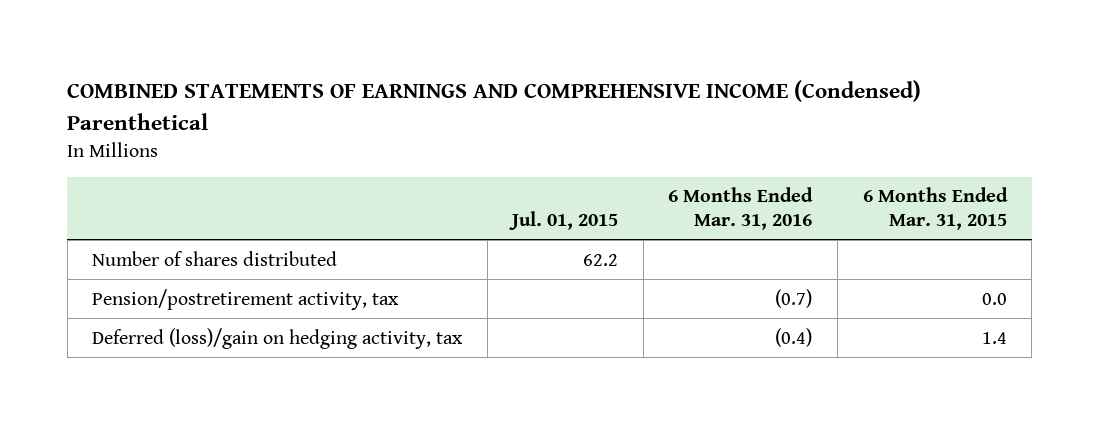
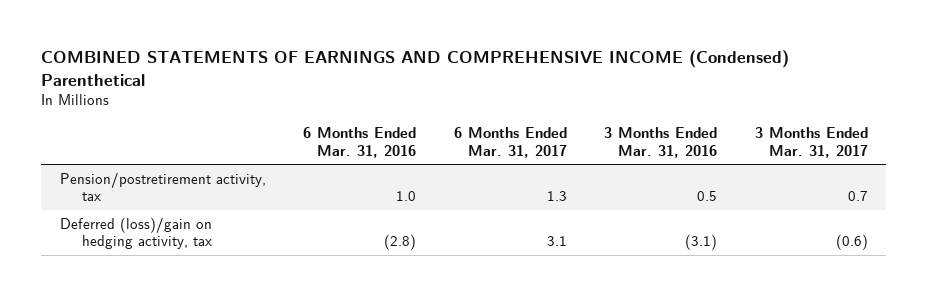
[509,211,619,231] Jul. 01, 2015 -> none
[862,187,1008,231] 6 Months Ended Mar. 31, 2015 -> none
none -> [453,127,567,158] 6 Months Ended Mar. 31, 2017
none -> [604,127,718,158] 3 Months Ended Mar. 31, 2016
none -> [754,127,868,158] 3 Months Ended Mar. 31, 2017
[92,250,338,266] Number of shares distributed -> none
[775,288,813,308] (0.7) -> [396,191,417,202] 1.0
[775,327,813,347] (0.4) -> [384,234,417,251] (2.8)

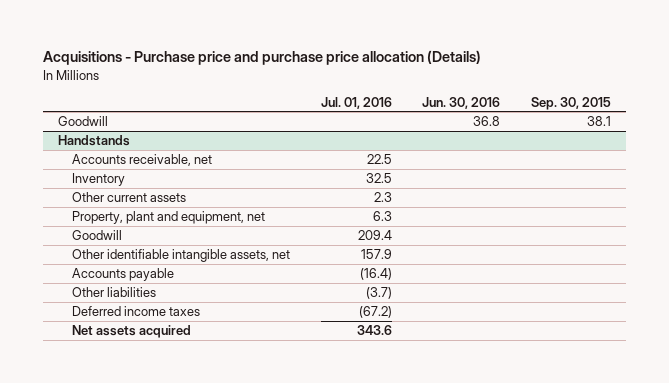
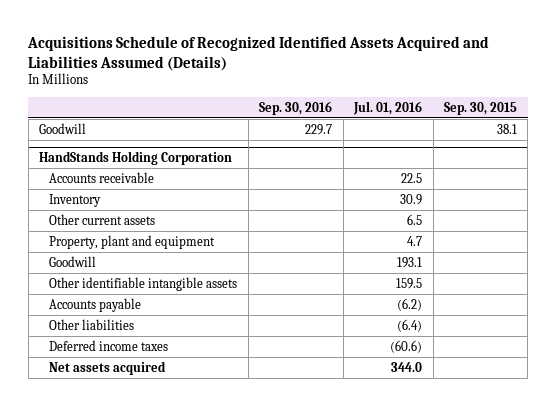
[42,50,481,66] Acquisitions - Purchase price and purchase price allocation (Details) -> [27,35,490,71] Acquisitions Schedule of Recognized Identified Assets Acquired and Liabilities Assumed (Details)
[422,96,501,109] Jun. 30, 2016 -> none
none -> [259,100,333,115] Sep. 30, 2016
[58,135,131,147] Handstands -> [39,151,233,166] HandStands Holding Corporation
[71,154,212,167] Accounts receivable, net -> [49,171,155,183] Accounts receivable
[365,173,392,184] 32.5 -> [400,193,423,205] 30.9
[373,192,392,203] 2.3 -> [407,213,423,225] 6.5
[71,211,265,225] Property, plant and equipment, net -> [49,234,216,249] Property, plant and equipment
[372,211,392,222] 6.3 -> [407,235,423,246] 4.7
[357,230,392,241] 209.4 -> [397,256,423,268] 193.1
[71,249,290,263] Other identifiable intangible assets, net -> [49,276,238,291] Other identifiable intangible assets
[360,249,392,260] 157.9 -> [396,277,423,289] 159.5
[359,268,392,281] (16.4) -> [397,297,423,311] (6.2)
[365,287,392,300] (3.7) -> [397,318,423,332] (6.4)
[358,306,392,319] (67.2) -> [390,339,423,353] (60.6)
[356,325,392,336] 343.6 -> [391,361,423,372] 344.0

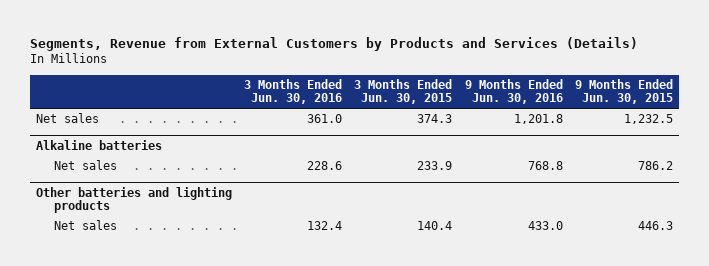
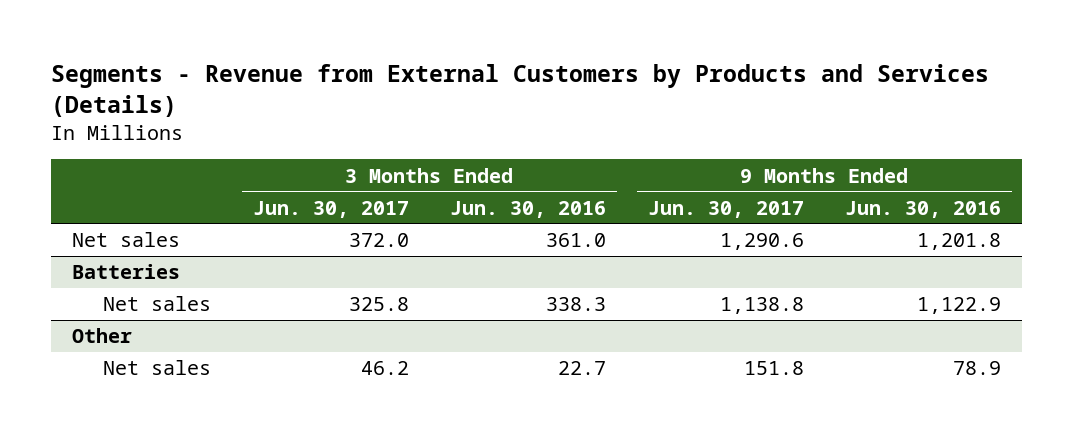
[30,37,639,52] Segments, Revenue from External Customers by Products and Services (Details) -> [51,64,990,117] Segments - Revenue from External Customers by Products and Services (Details)
[354,78,453,105] 3 Months Ended Jun. 30, 2015 -> none
[574,78,673,105] 9 Months Ended Jun. 30, 2015 -> none
none -> [252,200,409,218] Jun. 30, 2017
none -> [647,200,804,218] Jun. 30, 2017
[36,139,163,150] Alkaline batteries -> [72,264,181,280] Batteries
[307,161,343,171] 228.6 -> [546,297,607,312] 338.3
[527,161,563,171] 768.8 -> [917,297,1002,315] 1,122.9
[36,186,233,214] Other batteries and lighting products -> [72,328,133,344] Other
[307,221,343,231] 132.4 -> [558,361,607,376] 22.7
[527,221,563,231] 433.0 -> [953,361,1002,376] 78.9

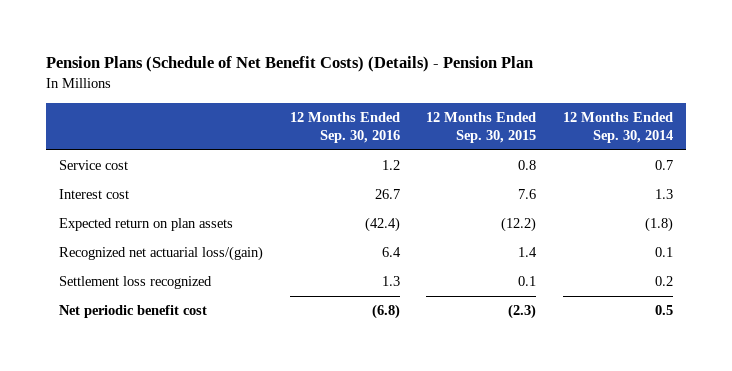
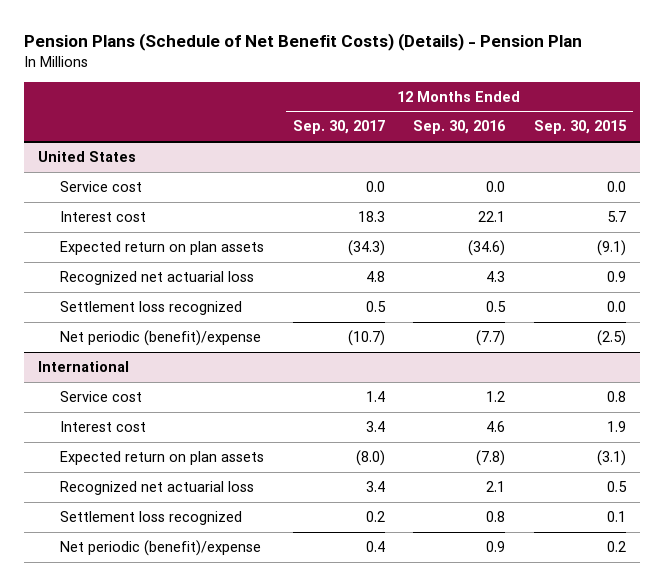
[562,112,673,143] 12 Months Ended Sep. 30, 2014 -> none
none -> [292,120,385,135] Sep. 30, 2017
none -> [38,151,137,163] United States
none -> [60,181,143,193] Service cost
none -> [60,211,147,223] Interest cost
none -> [60,241,265,256] Expected return on plan assets
none -> [60,271,255,286] Recognized net actuarial loss
none -> [60,301,243,316] Settlement loss recognized
none -> [60,330,262,347] Net periodic (benefit)/expense
none -> [38,361,130,373] International
[374,189,400,200] 26.7 -> [486,421,506,433] 4.6
[518,189,537,200] 7.6 -> [606,421,626,433] 1.9
[364,217,400,233] (42.4) -> [476,450,506,467] (7.8)
[501,217,537,233] (12.2) -> [596,450,626,467] (3.1)
[59,246,264,262] Recognized net actuarial loss/(gain) -> [60,481,255,496] Recognized net actuarial loss
[381,247,401,258] 6.4 -> [486,481,506,493] 2.1
[518,247,538,258] 1.4 -> [606,481,627,493] 0.5
[381,276,400,287] 1.3 -> [486,511,506,523] 0.8
[59,305,208,319] Net periodic benefit cost -> [60,540,262,557] Net periodic (benefit)/expense
[371,304,400,320] (6.8) -> [486,541,506,553] 0.9
[508,304,537,320] (2.3) -> [606,541,626,553] 0.2

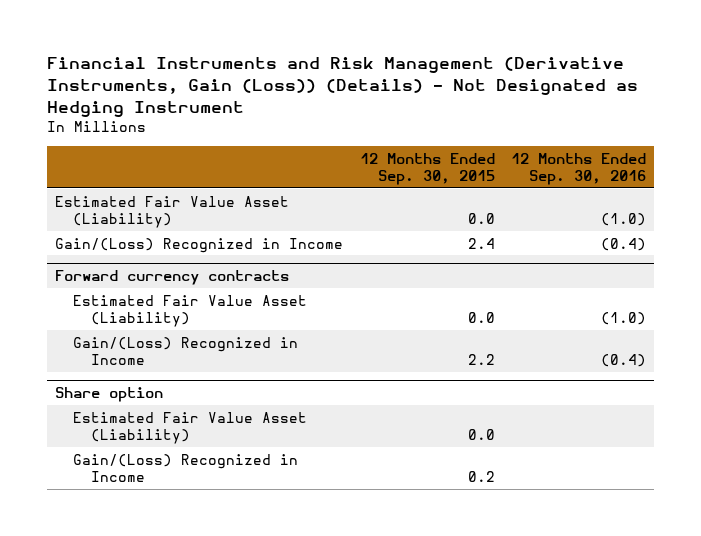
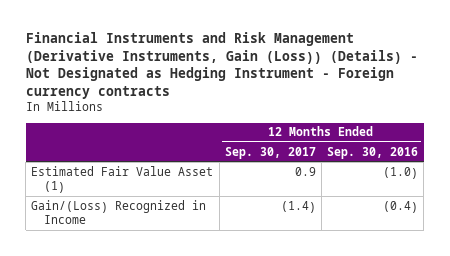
[47,57,639,117] Financial Instruments and Risk Management (Derivative Instruments, Gain (Loss)) (Details) - Not Designated as Hedging Instrument -> [25,32,418,99] Financial Instruments and Risk Management (Derivative Instruments, Gain (Loss)) (Details) - Not Designated as Hedging Instrument - Foreign currency contracts
[359,152,495,185] 12 Months Ended Sep. 30, 2015 -> none
none -> [224,146,316,159] Sep. 30, 2017
[55,237,344,253] Gain/(Loss) Recognized in Income -> none
[55,270,290,286] Forward currency contracts -> none
[73,294,308,327] Estimated Fair Value Asset (Liability) -> none
[55,195,290,228] Estimated Fair Value Asset (Liability) -> [31,165,214,194] Estimated Fair Value Asset (1)
[55,387,164,403] Share option -> none
[73,411,308,444] Estimated Fair Value Asset (Liability) -> none
[73,453,299,482] Gain/(Loss) Recognized in Income -> none

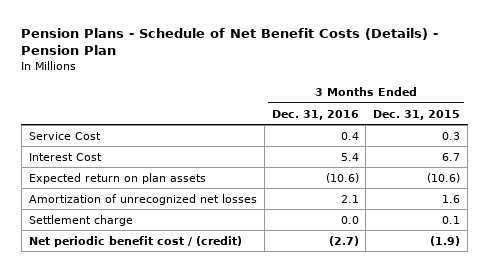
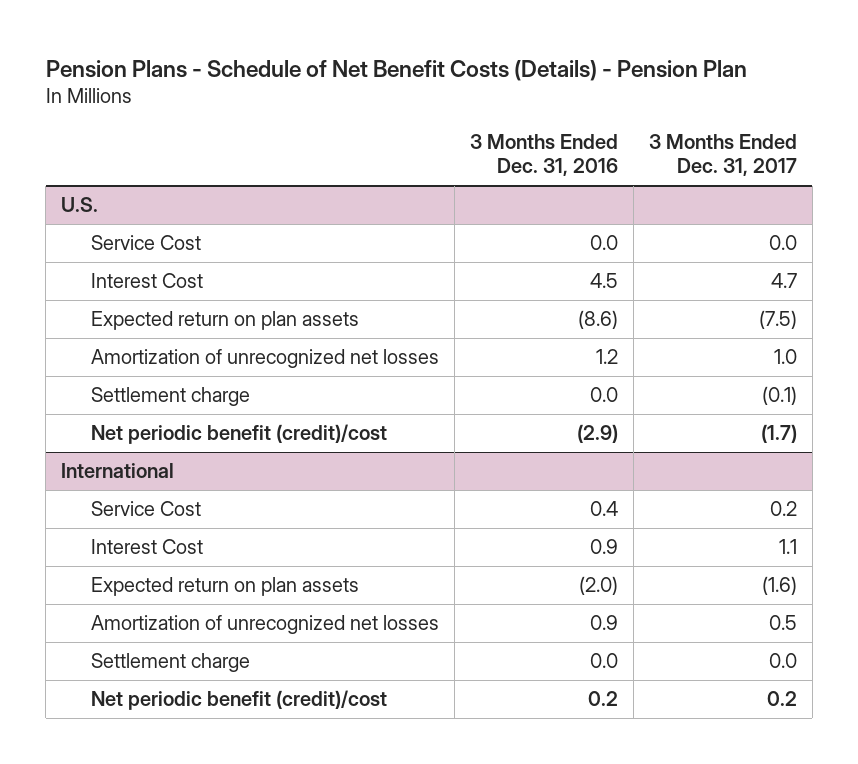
[373,109,461,120] Dec. 31, 2015 -> none
none -> [649,134,798,177] 3 Months Ended Dec. 31, 2017
none -> [61,197,99,213] U.S.
none -> [91,235,202,251] Service Cost
none -> [91,273,204,289] Interest Cost
none -> [91,311,360,331] Expected return on plan assets
none -> [91,349,440,369] Amortization of unrecognized net losses
none -> [91,387,251,407] Settlement charge
none -> [91,424,388,445] Net periodic benefit (credit)/cost
none -> [61,463,175,479] International
[340,152,359,161] 5.4 -> [590,539,619,555] 0.9
[325,172,359,183] (10.6) -> [579,576,619,596] (2.0)
[340,194,359,203] 2.1 -> [590,615,619,631] 0.9
[28,235,242,247] Net periodic benefit cost / (credit) -> [91,690,388,711] Net periodic benefit (credit)/cost
[328,235,359,246] (2.7) -> [588,691,619,707] 0.2

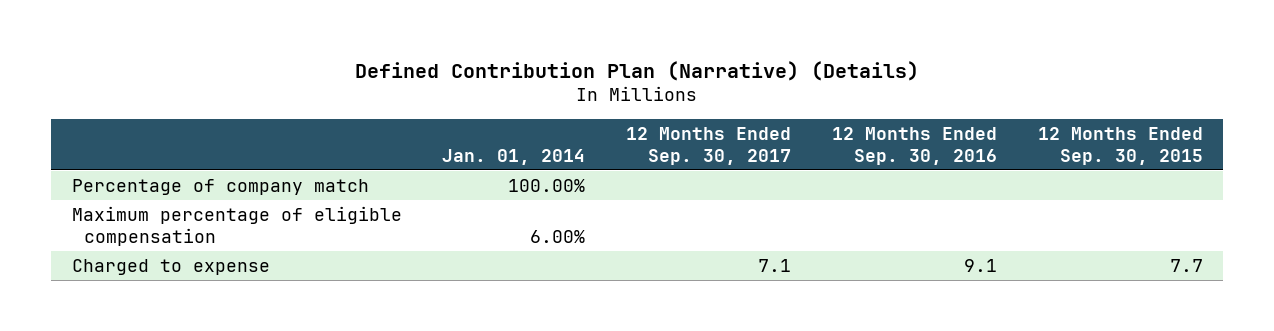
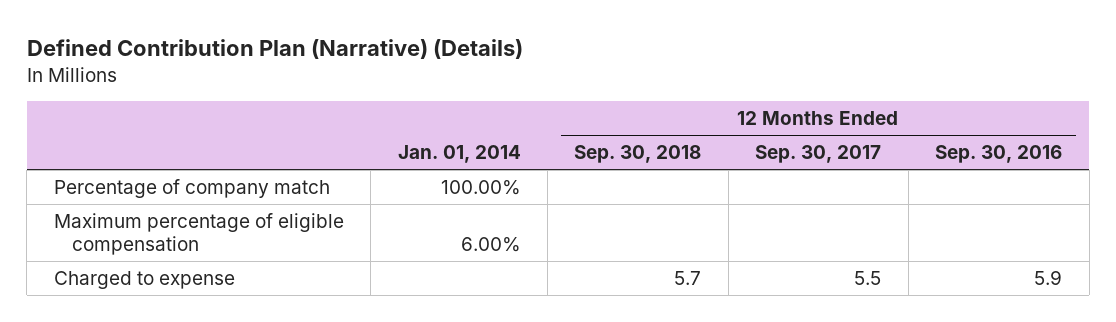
[1037,126,1203,165] 12 Months Ended Sep. 30, 2015 -> none
none -> [574,145,702,164] Sep. 30, 2018
[758,258,792,272] 7.1 -> [854,270,882,285] 5.5
[963,258,997,272] 9.1 -> [1034,269,1063,285] 5.9

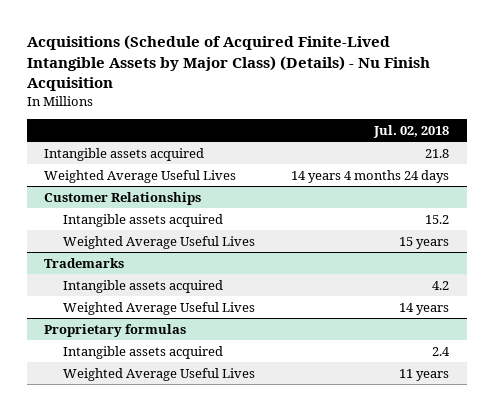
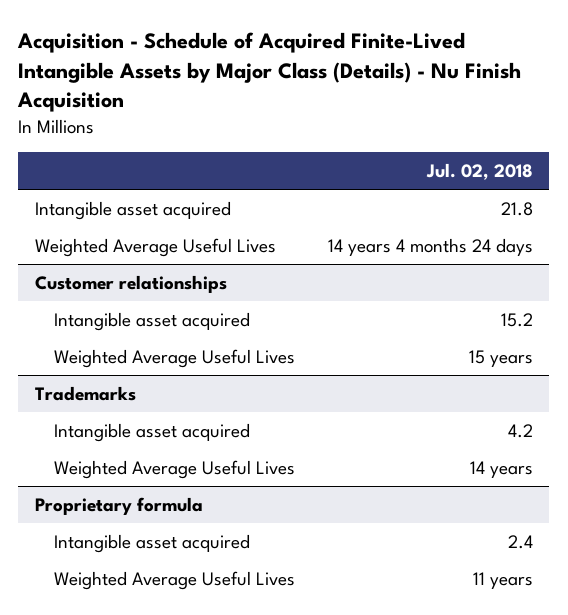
[26,35,430,91] Acquisitions (Schedule of Acquired Finite-Lived Intangible Assets by Major Class) (Details) - Nu Finish Acquisition -> [17,32,522,113] Acquisition - Schedule of Acquired Finite-Lived Intangible Assets by Major Class (Details) - Nu Finish Acquisition
[44,147,205,161] Intangible assets acquired -> [34,201,231,221] Intangible asset acquired
[44,191,202,205] Customer Relationships -> [34,275,227,294] Customer relationships
[63,213,224,227] Intangible assets acquired -> [54,312,251,332] Intangible asset acquired
[63,279,224,293] Intangible assets acquired -> [54,423,251,443] Intangible asset acquired
[44,323,187,337] Proprietary formulas -> [34,497,203,516] Proprietary formula
[63,345,224,359] Intangible assets acquired -> [54,534,251,554] Intangible asset acquired

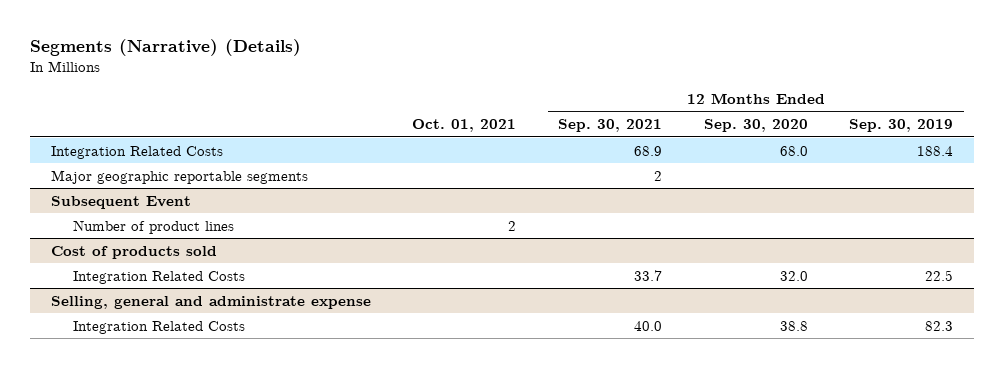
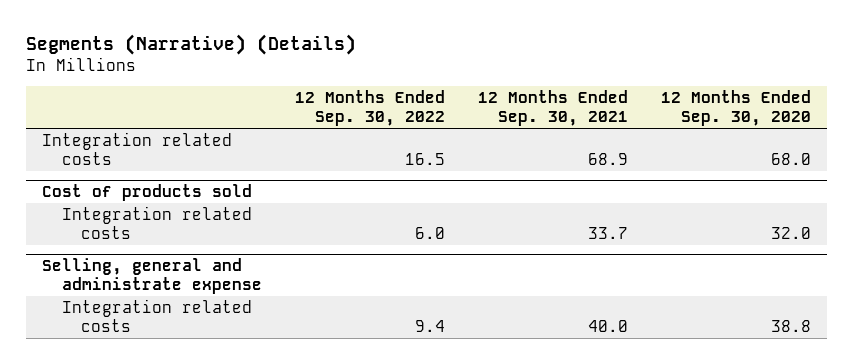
[412,119,517,133] Oct. 01, 2021 -> none
[849,119,954,133] Sep. 30, 2019 -> none
none -> [294,90,445,127] 12 Months Ended Sep. 30, 2022
[50,169,308,184] Major geographic reportable segments -> none
[50,195,191,209] Subsequent Event -> none
[72,219,234,234] Number of product lines -> none
[50,145,223,159] Integration Related Costs -> [42,131,233,165] Integration related costs
[72,270,245,284] Integration Related Costs -> [61,205,252,239] Integration related costs
[72,320,245,334] Integration Related Costs -> [61,298,252,332] Integration related costs

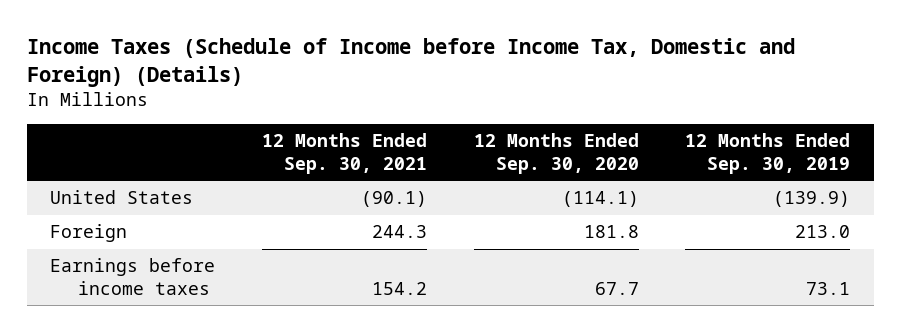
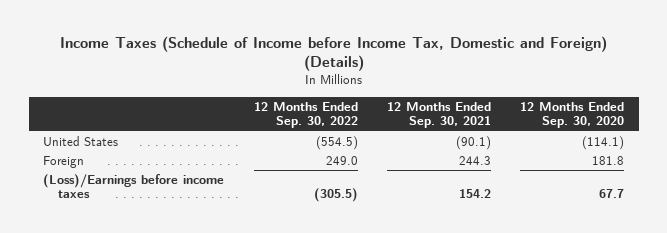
[685,133,851,174] 12 Months Ended Sep. 30, 2019 -> none
none -> [253,101,358,129] 12 Months Ended Sep. 30, 2022
[50,258,216,295] Earnings before income taxes -> [43,174,225,199] (Loss)/Earnings before income taxes

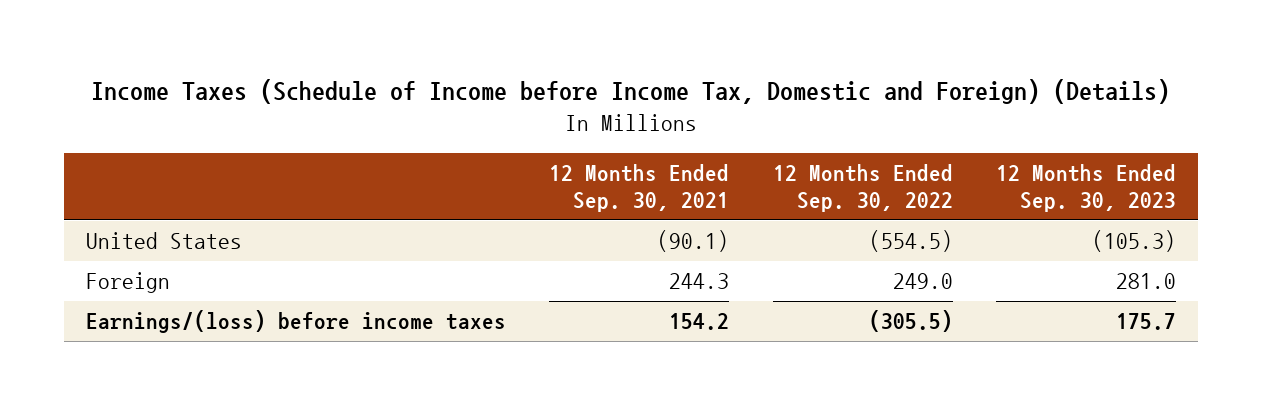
[520,101,625,129] 12 Months Ended Sep. 30, 2020 -> none
none -> [996,164,1177,213] 12 Months Ended Sep. 30, 2023
[43,174,225,199] (Loss)/Earnings before income taxes -> [85,310,506,334] Earnings/(loss) before income taxes

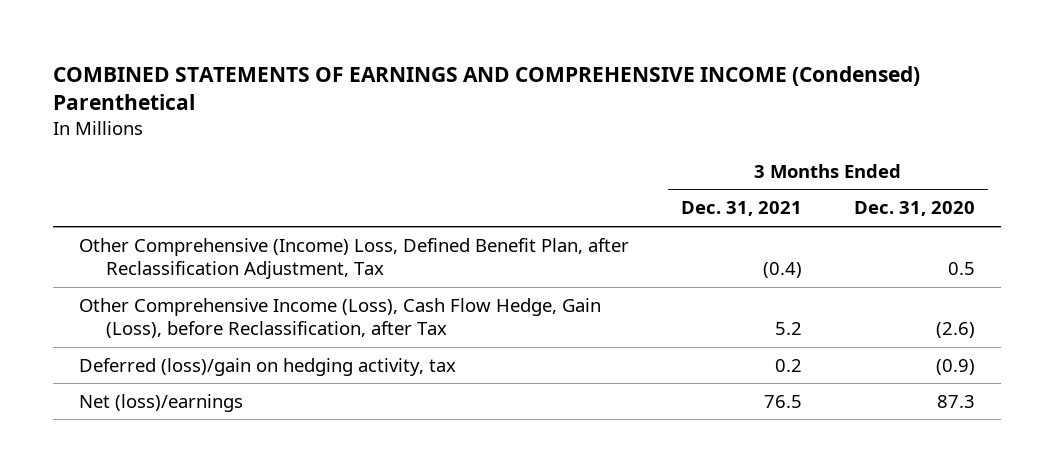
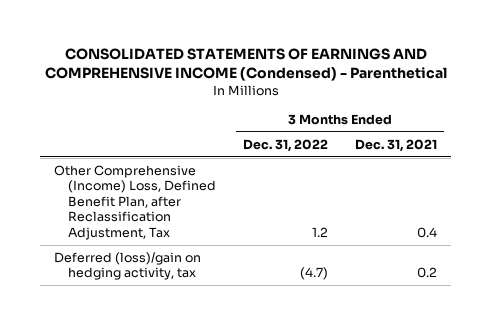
[53,65,921,111] COMBINED STATEMENTS OF EARNINGS AND COMPREHENSIVE INCOME (Condensed) Parenthetical -> [44,47,447,81] CONSOLIDATED STATEMENTS OF EARNINGS AND COMPREHENSIVE INCOME (Condensed) - Parenthetical
[853,201,975,217] Dec. 31, 2020 -> none
none -> [243,138,329,152] Dec. 31, 2022
[79,297,602,339] Other Comprehensive Income (Loss), Cash Flow Hedge, Gain (Loss), before Reclassification, after Tax -> none
[763,262,803,279] (0.4) -> [417,226,438,238] 0.4
[79,393,244,412] Net (loss)/earnings -> none

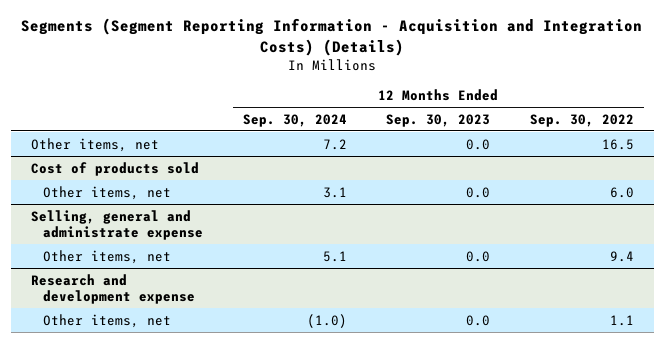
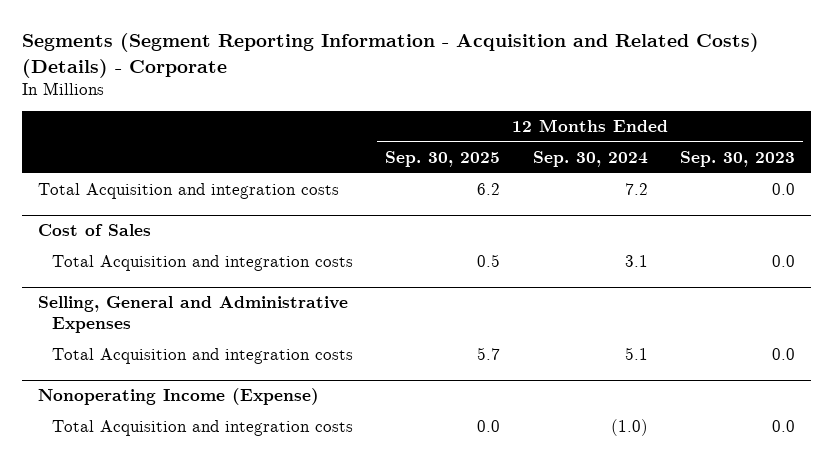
[21,18,643,56] Segments (Segment Reporting Information - Acquisition and Integration Costs) (Details) -> [21,33,759,78] Segments (Segment Reporting Information - Acquisition and Related Costs) (Details) - Corporate
[529,113,634,127] Sep. 30, 2022 -> none
none -> [385,150,501,167] Sep. 30, 2025
[30,273,196,304] Research and development expense -> none
[30,137,159,152] Other items, net -> [37,182,339,199] Total Acquisition and integration costs
[30,161,199,176] Cost of products sold -> [37,224,151,237] Cost of Sales
[43,185,172,200] Other items, net -> [52,254,354,271] Total Acquisition and integration costs
[30,209,204,240] Selling, general and administrate expense -> [37,296,348,333] Selling, General and Administrative Expenses
[43,249,172,264] Other items, net -> [52,347,354,364] Total Acquisition and integration costs
none -> [37,388,319,406] Nonoperating Income (Expense)
[43,313,172,328] Other items, net -> [52,419,354,436] Total Acquisition and integration costs

